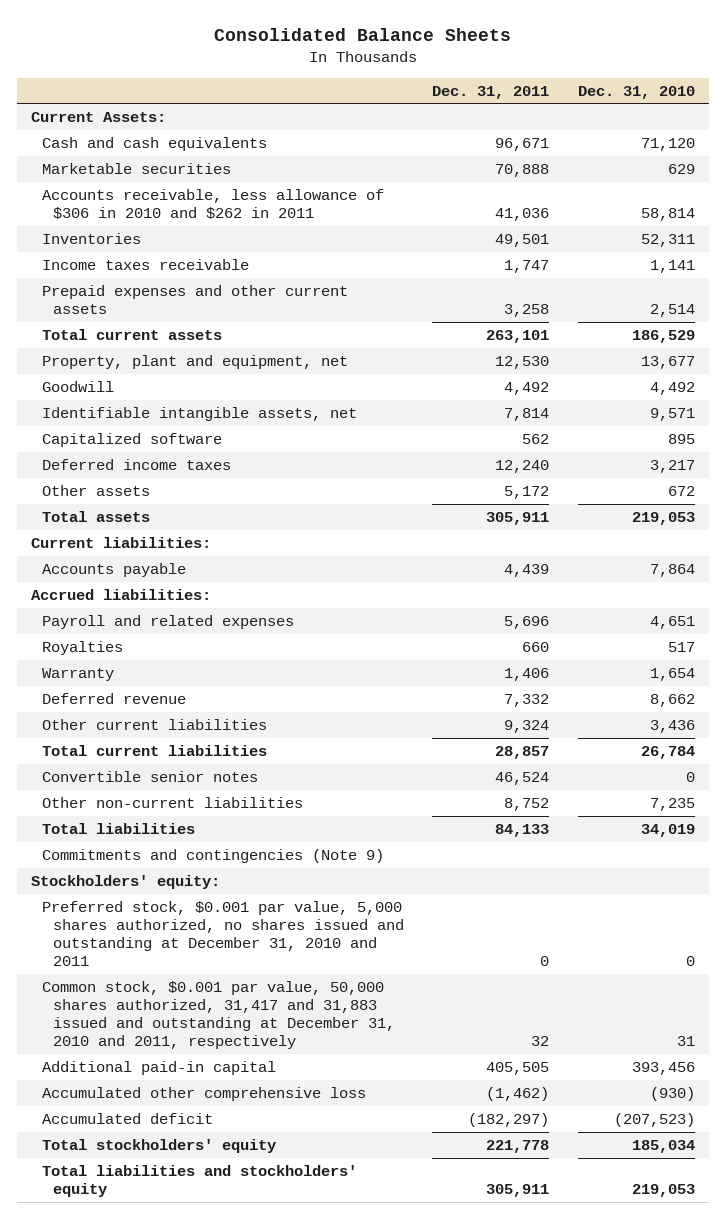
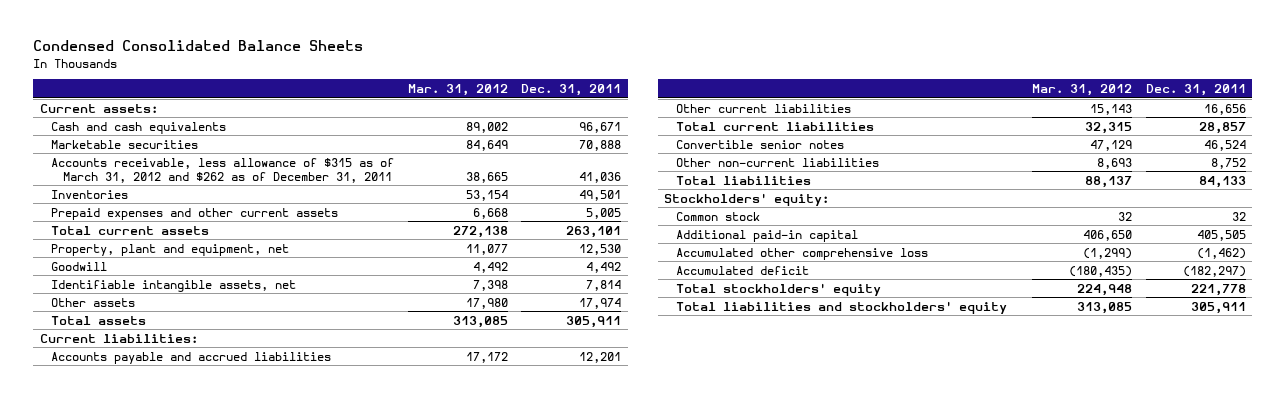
[213,27,511,41] Consolidated Balance Sheets -> [32,40,363,52] Condensed Consolidated Balance Sheets
[577,85,695,99] Dec. 31, 2010 -> none
none -> [407,84,508,97] Mar. 31, 2012
[30,111,166,122] Current Assets: -> [39,103,158,113] Current assets:
[41,188,384,220] Accounts receivable, less allowance of $306 in 2010 and $262 in 2011 -> [51,157,395,183] Accounts receivable, less allowance of $315 as of March 31, 2012 and $262 as of December 31, 2011
[41,258,249,270] Income taxes receivable -> none
[504,304,550,318] 3,258 -> [586,207,622,219] 5,005
[41,432,222,447] Capitalized software -> none
[41,458,231,470] Deferred income taxes -> none
[504,485,550,499] 5,172 -> [579,297,622,309] 17,974
[41,562,186,577] Accounts payable -> none
[30,588,211,600] Accrued liabilities: -> none
[41,614,294,629] Payroll and related expenses -> none
[41,640,123,655] Royalties -> none
[41,667,114,681] Warranty -> none
[41,692,186,704] Deferred revenue -> none
none -> [51,351,332,364] Accounts payable and accrued liabilities
[504,719,550,733] 9,324 -> [1203,103,1246,115] 16,656
[41,848,384,863] Commitments and contingencies (Note 9) -> none
[41,900,405,967] Preferred stock, $0.001 par value, 5,000 shares authorized, no shares issued and outstanding at December 31, 2010 and 2011 -> none
[41,980,396,1050] Common stock, $0.001 par value, 50,000 shares authorized, 31,417 and 31,883 issued and outstanding at December 31, 2010 and 2011, respectively -> [675,211,760,221] Common stock

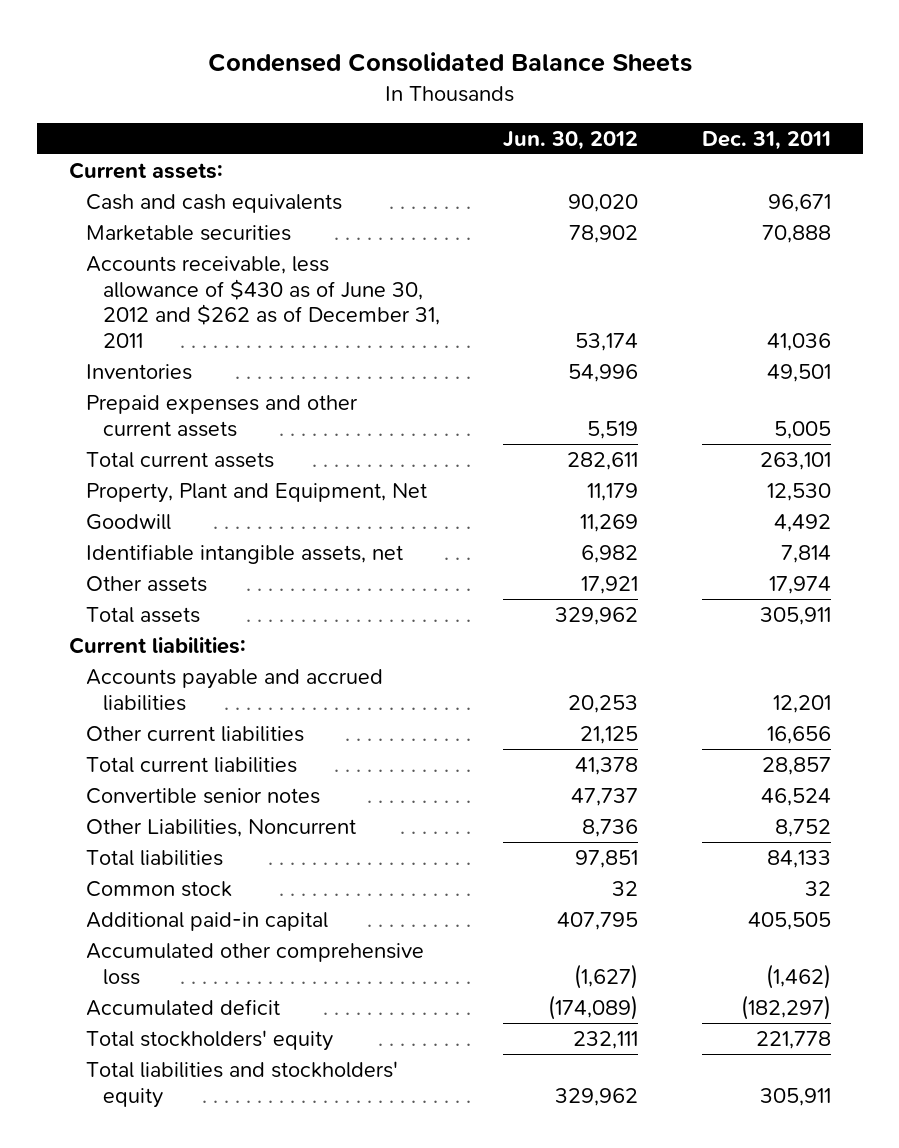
[407,84,508,97] Mar. 31, 2012 -> none
none -> [503,130,639,150] Jun. 30, 2012
[51,157,395,183] Accounts receivable, less allowance of $315 as of March 31, 2012 and $262 as of December 31, 2011 -> [85,256,440,348] Accounts receivable, less allowance of $430 as of June 30, 2012 and $262 as of December 31, 2011
[51,243,290,256] Property, plant and equipment, net -> [85,483,427,504] Property, Plant and Equipment, Net
[675,157,879,167] Other non-current liabilities -> [85,819,356,838] Other Liabilities, Noncurrent
[664,192,830,206] Stockholders' equity: -> none

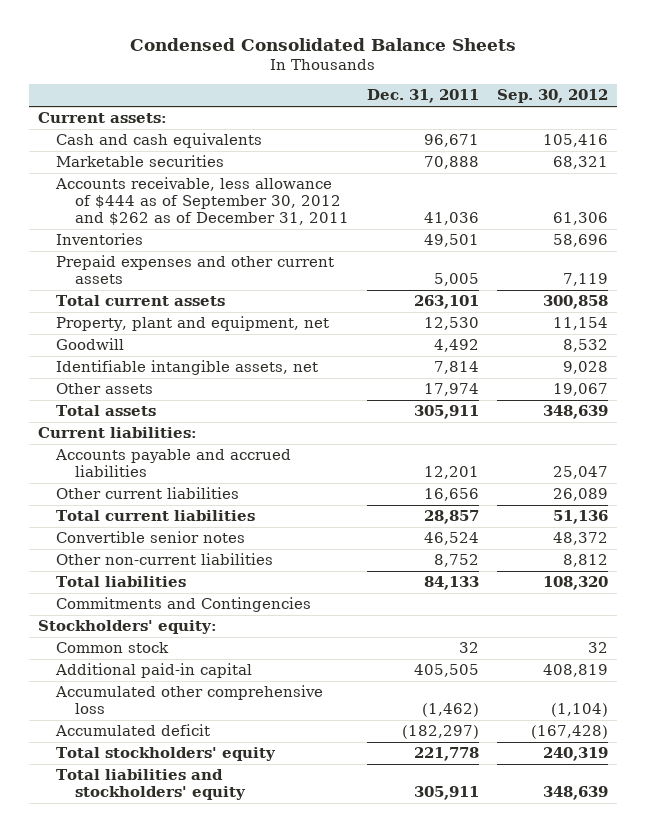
[503,130,639,150] Jun. 30, 2012 -> none
none -> [497,89,609,104] Sep. 30, 2012
[85,256,440,348] Accounts receivable, less allowance of $430 as of June 30, 2012 and $262 as of December 31, 2011 -> [55,176,350,226] Accounts receivable, less allowance of $444 as of September 30, 2012 and $262 as of December 31, 2011
[85,483,427,504] Property, Plant and Equipment, Net -> [56,315,330,331] Property, plant and equipment, net
[85,819,356,838] Other Liabilities, Noncurrent -> [56,552,274,565] Other non-current liabilities
none -> [56,596,312,612] Commitments and Contingencies
none -> [37,619,217,634] Stockholders' equity:

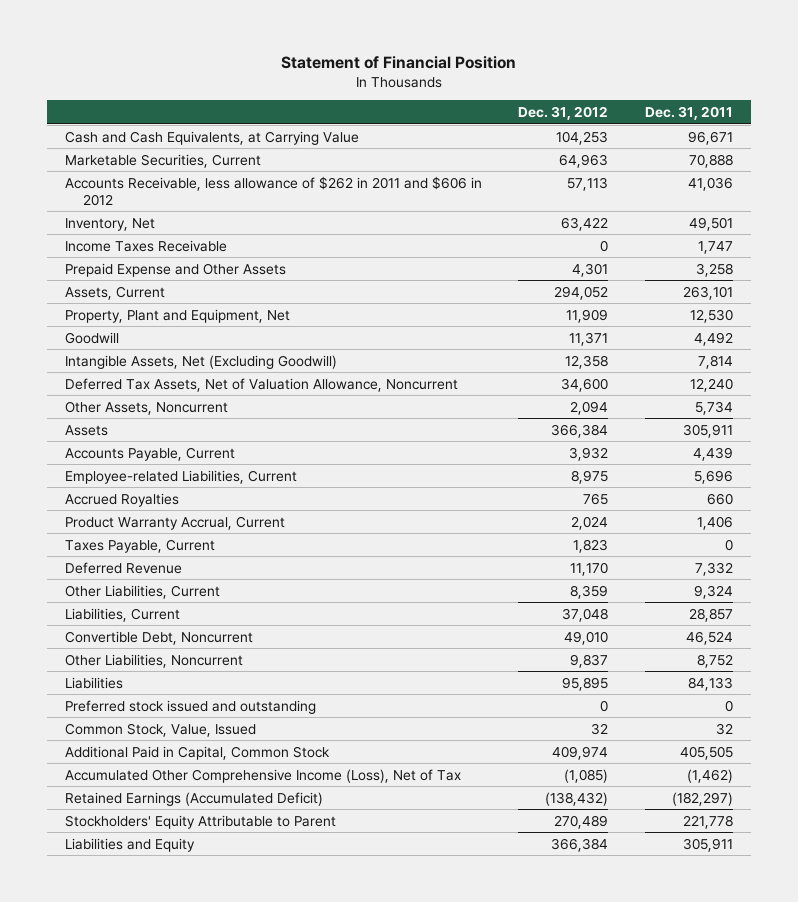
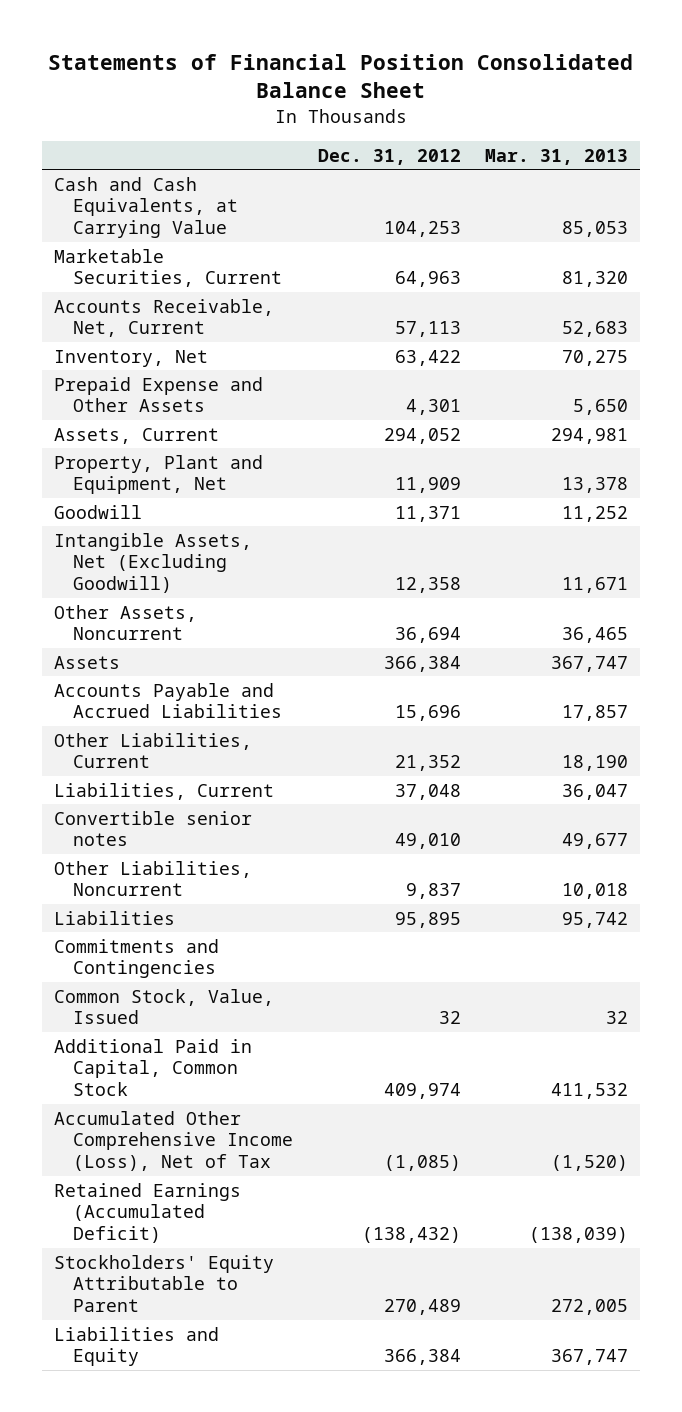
[280,55,516,69] Statement of Financial Position -> [47,53,633,99] Statements of Financial Position Consolidated Balance Sheet
[645,105,734,120] Dec. 31, 2011 -> none
none -> [484,148,628,165] Mar. 31, 2013
[64,175,482,206] Accounts Receivable, less allowance of $262 in 2011 and $606 in 2012 -> [53,298,274,338] Accounts Receivable, Net, Current
[64,239,227,252] Income Taxes Receivable -> none
[64,377,458,392] Deferred Tax Assets, Net of Valuation Allowance, Noncurrent -> none
[570,400,609,415] 2,094 -> [394,627,461,644] 36,694
[64,446,235,461] Accounts Payable, Current -> none
[64,469,297,484] Employee-related Liabilities, Current -> none
[64,492,179,507] Accrued Royalties -> none
[64,515,285,530] Product Warranty Accrual, Current -> none
[64,538,215,553] Taxes Payable, Current -> none
[64,561,182,574] Deferred Revenue -> none
none -> [53,682,283,719] Accounts Payable and Accrued Liabilities
[570,584,609,599] 8,359 -> [394,755,461,772] 21,352
[64,630,253,645] Convertible Debt, Noncurrent -> [53,810,252,847] Convertible senior notes
[64,699,316,714] Preferred stock issued and outstanding -> none
none -> [53,938,219,979] Commitments and Contingencies

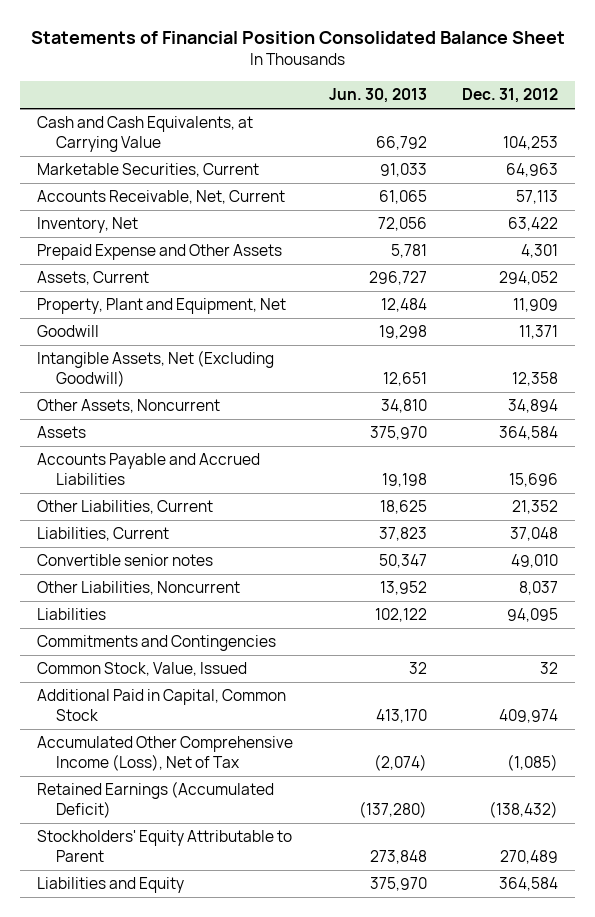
[484,148,628,165] Mar. 31, 2013 -> none
none -> [328,88,427,104] Jun. 30, 2013
[394,627,461,644] 36,694 -> [507,399,558,414] 34,894
[383,655,461,672] 366,384 -> [498,426,558,441] 364,584
[405,883,461,900] 9,837 -> [518,581,558,596] 8,037
[394,911,461,928] 95,895 -> [506,608,558,623] 94,095
[383,1349,461,1366] 366,384 -> [498,877,558,892] 364,584

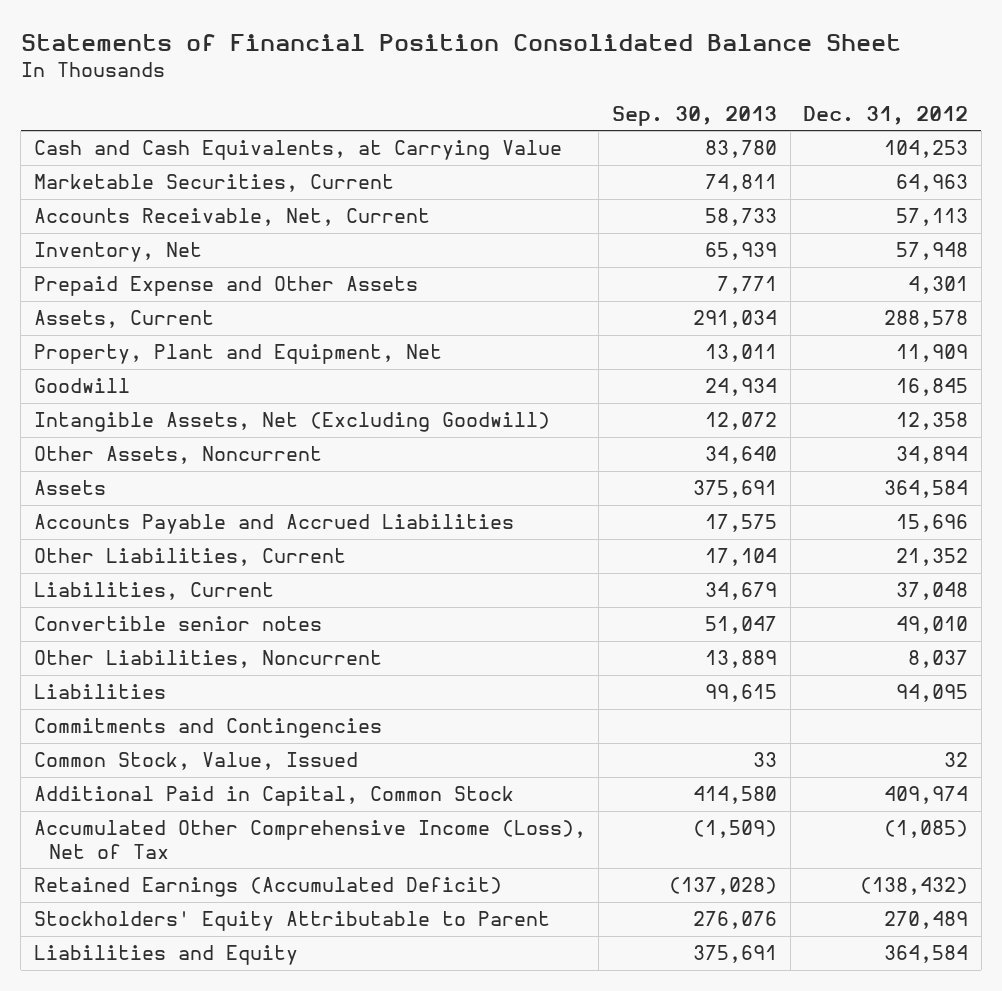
[328,88,427,104] Jun. 30, 2013 -> none
none -> [612,105,778,126] Sep. 30, 2013
[507,217,558,232] 63,422 -> [896,242,969,261] 57,948
[498,271,558,286] 294,052 -> [884,310,969,329] 288,578
[518,325,558,340] 11,371 -> [896,378,969,397] 16,845

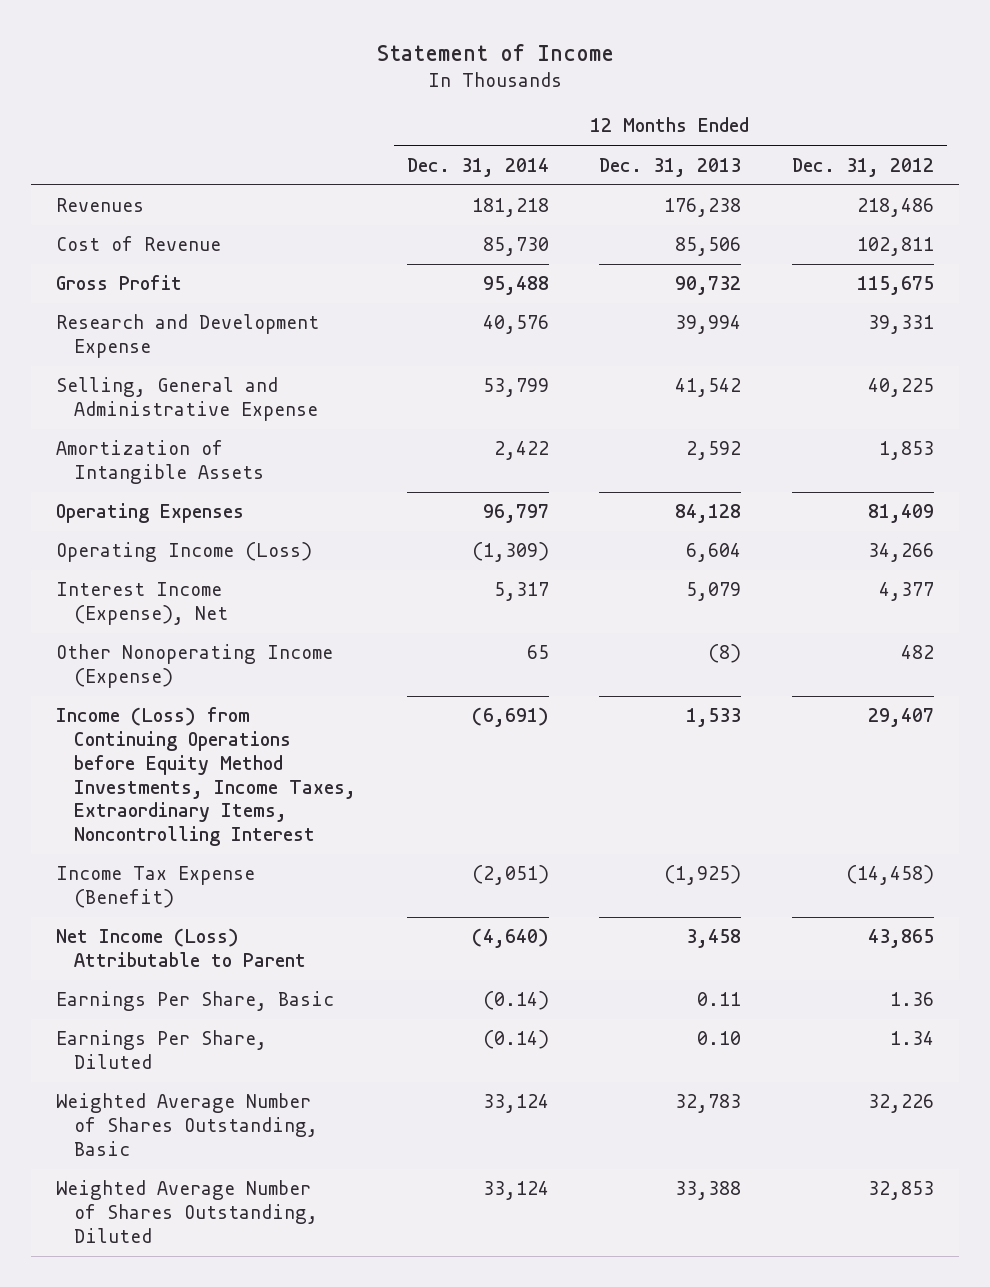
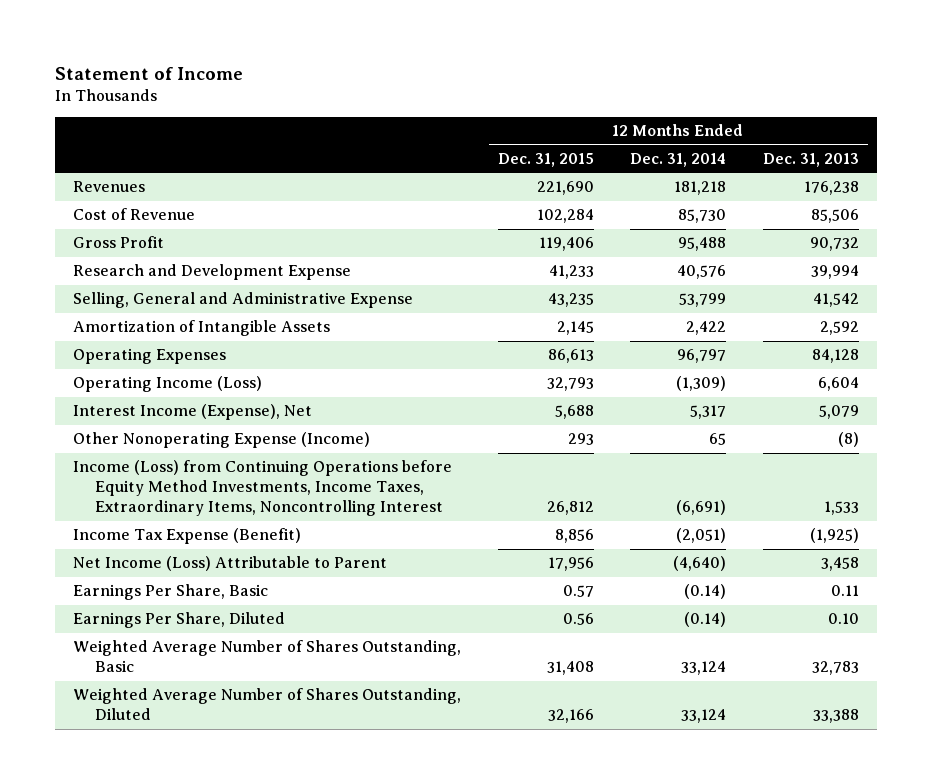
[792,157,935,177] Dec. 31, 2012 -> none
none -> [497,153,594,168] Dec. 31, 2015
[56,644,334,689] Other Nonoperating Income (Expense) -> [73,432,371,449] Other Nonoperating Expense (Income)

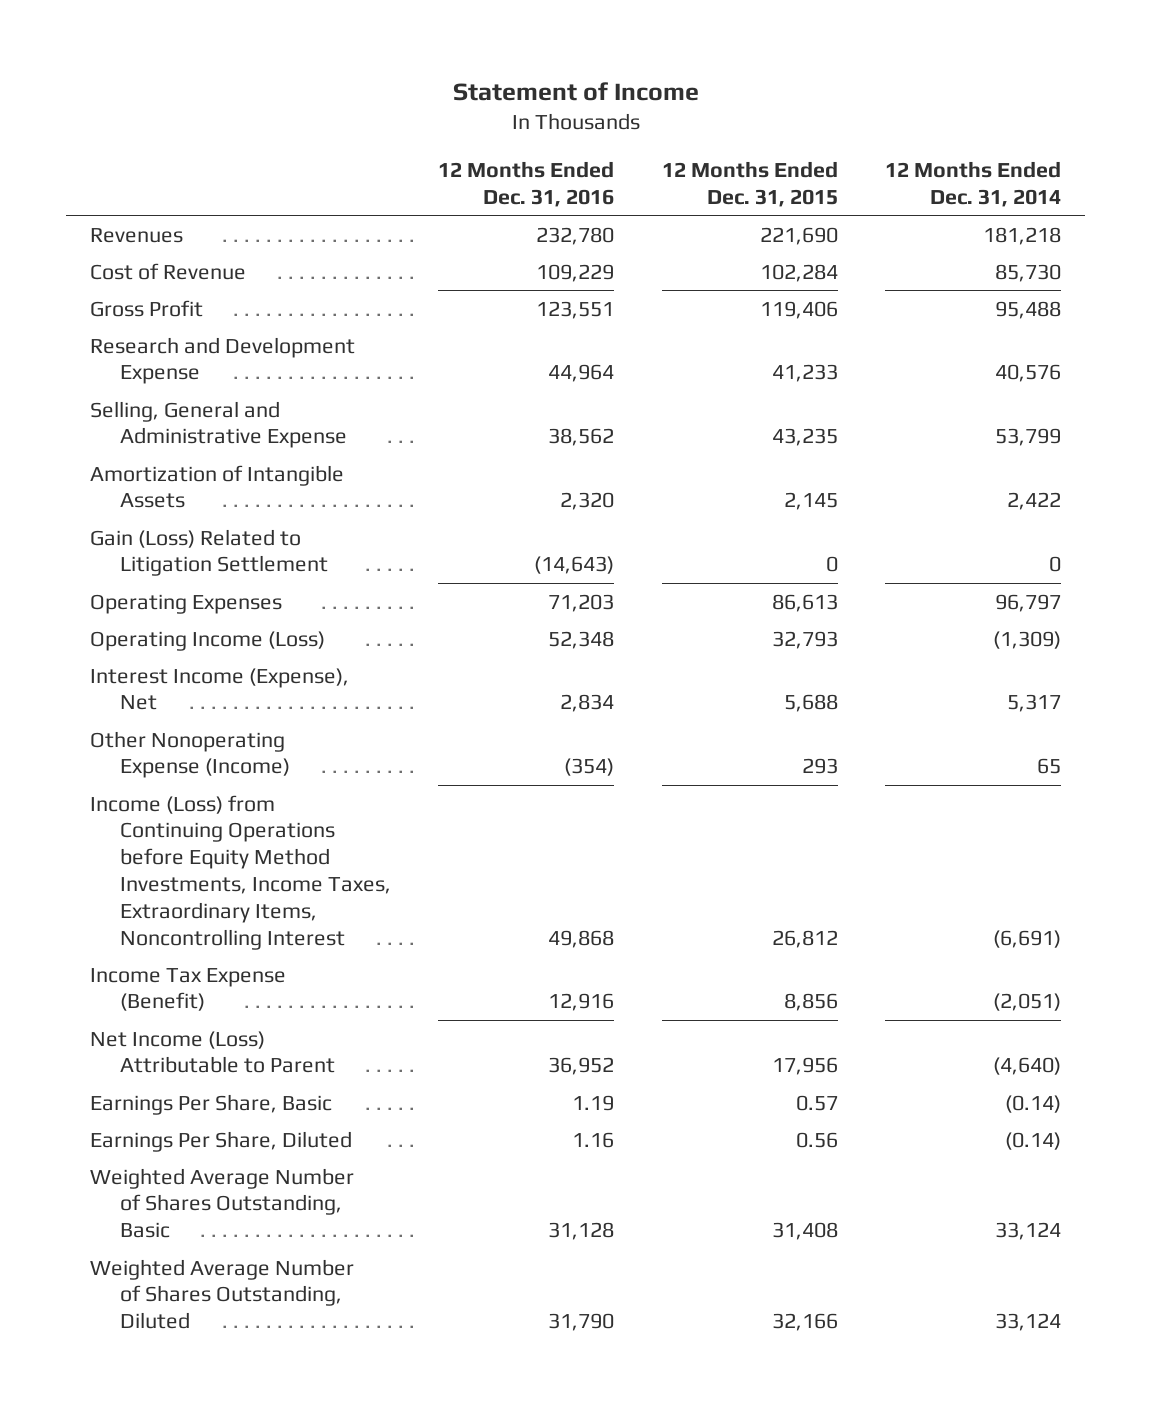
[763,153,860,168] Dec. 31, 2013 -> none
none -> [438,160,615,207] 12 Months Ended Dec. 31, 2016
none -> [90,528,328,577] Gain (Loss) Related to Litigation Settlement

